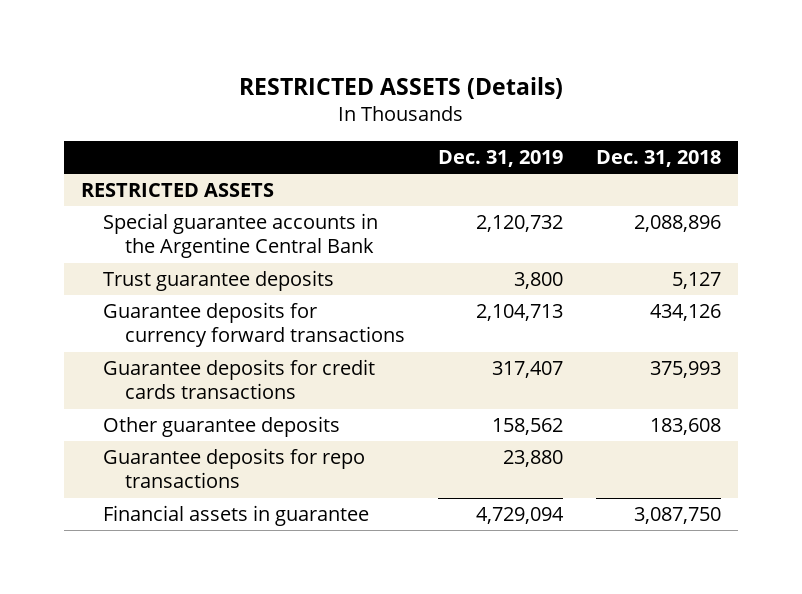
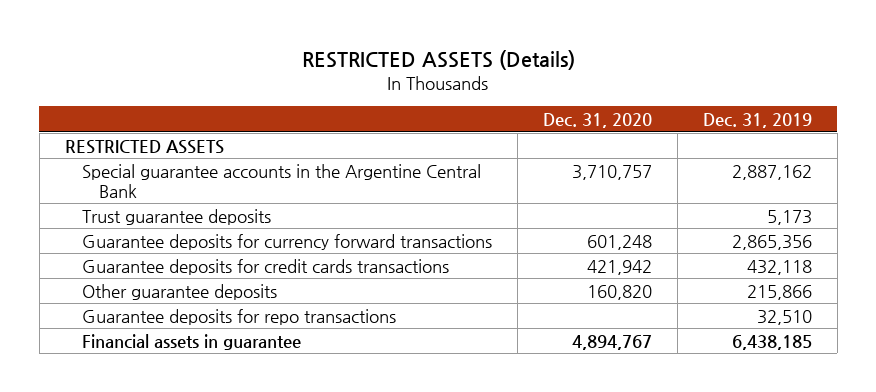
[596,150,722,168] Dec. 31, 2018 -> none
none -> [542,112,652,128] Dec. 31, 2020
[476,215,564,233] 2,120,732 -> [731,164,812,180] 2,887,162
[514,272,564,290] 3,800 -> [766,209,812,225] 5,173
[476,304,564,322] 2,104,713 -> [731,234,812,250] 2,865,356
[492,361,564,379] 317,407 -> [746,259,812,275] 432,118
[492,418,564,436] 158,562 -> [746,284,812,300] 215,866
[503,450,564,468] 23,880 -> [756,309,812,325] 32,510
[476,507,565,525] 4,729,094 -> [731,334,812,350] 6,438,185

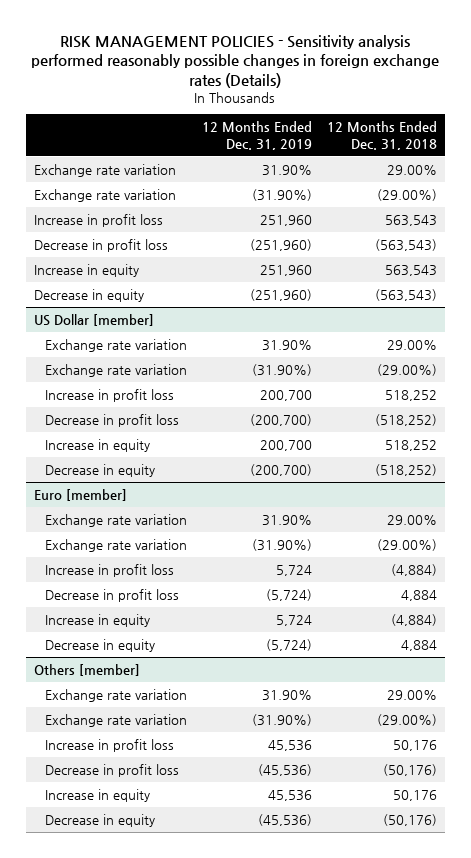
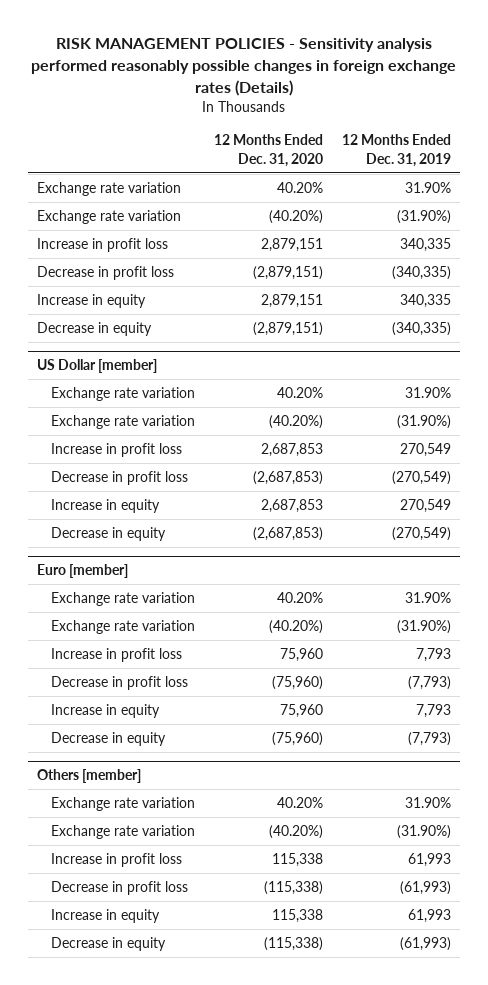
[327,121,438,150] 12 Months Ended Dec. 31, 2018 -> none
none -> [213,134,323,167] 12 Months Ended Dec. 31, 2020
[259,214,312,226] 251,960 -> [399,238,451,253] 340,335
[249,238,312,251] (251,960) -> [391,266,451,281] (340,335)
[259,264,312,276] 251,960 -> [399,294,451,309] 340,335
[249,288,312,301] (251,960) -> [391,322,451,337] (340,335)
[259,389,312,401] 200,700 -> [399,443,451,458] 270,549
[249,413,312,426] (200,700) -> [391,471,451,486] (270,549)
[259,439,312,451] 200,700 -> [399,499,451,514] 270,549
[249,463,312,476] (200,700) -> [391,527,451,542] (270,549)
[275,564,312,576] 5,724 -> [415,648,451,663] 7,793
[265,588,312,601] (5,724) -> [407,676,451,691] (7,793)
[275,614,312,626] 5,724 -> [415,704,451,719] 7,793
[265,638,312,651] (5,724) -> [407,732,451,747] (7,793)
[267,739,312,751] 45,536 -> [407,853,451,868] 61,993
[257,763,312,776] (45,536) -> [399,881,451,896] (61,993)
[267,789,312,801] 45,536 -> [407,909,451,924] 61,993
[257,813,312,826] (45,536) -> [399,937,451,952] (61,993)

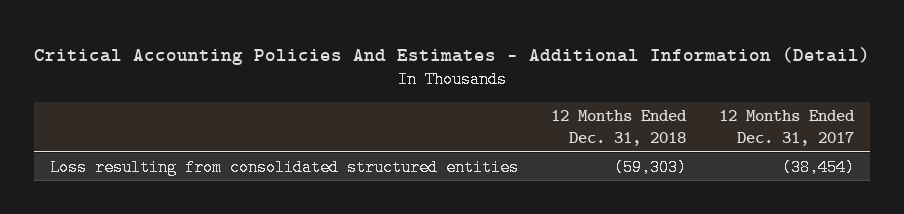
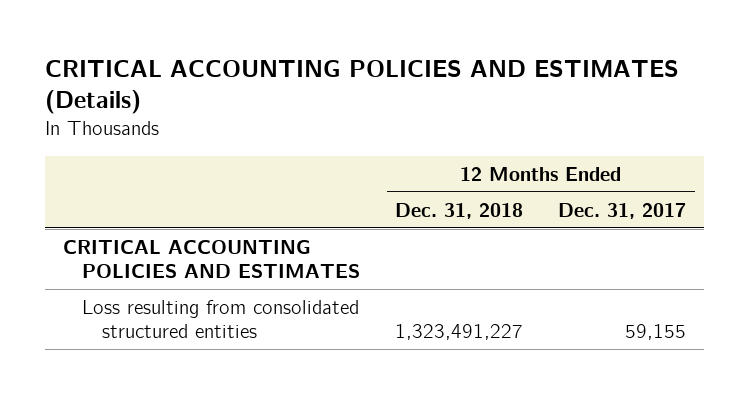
[33,46,870,65] Critical Accounting Policies And Estimates - Additional Information (Detail) -> [45,59,680,115] CRITICAL ACCOUNTING POLICIES AND ESTIMATES (Details)
none -> [62,240,361,279] CRITICAL ACCOUNTING POLICIES AND ESTIMATES
[613,158,687,176] (59,303) -> [395,324,524,341] 1,323,491,227
[781,158,855,176] (38,454) -> [625,324,687,341] 59,155

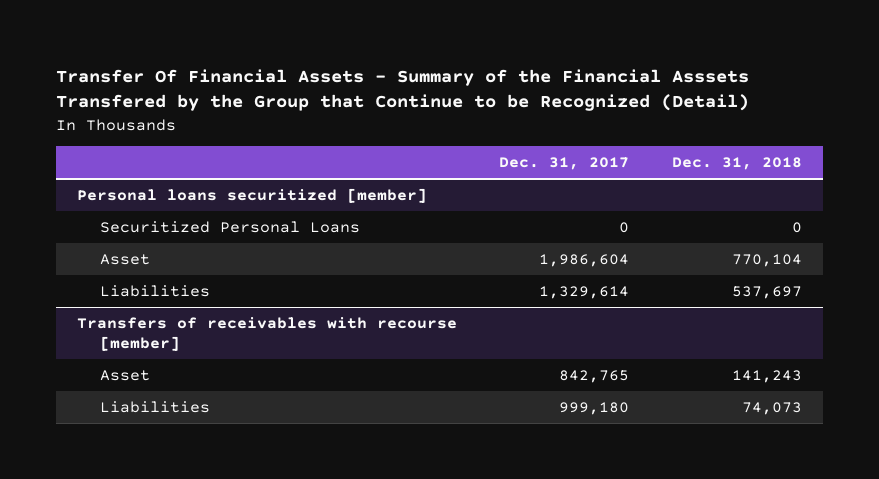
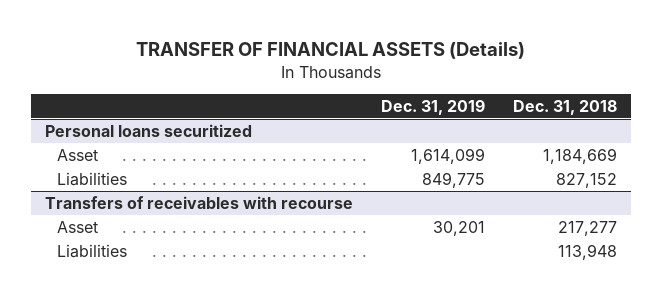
[56,68,750,112] Transfer Of Financial Assets - Summary of the Financial Asssets Transfered by the Group that Continue to be Recognized (Detail) -> [136,42,526,60] TRANSFER OF FINANCIAL ASSETS (Details)
[499,157,630,171] Dec. 31, 2017 -> none
none -> [381,98,486,115] Dec. 31, 2019
[99,220,360,233] Securitized Personal Loans -> none
[77,187,428,203] Personal loans securitized [member] -> [45,123,253,137] Personal loans securitized
[731,253,802,267] 770,104 -> [542,147,617,164] 1,184,669
[731,285,802,299] 537,697 -> [555,172,617,188] 827,152
[77,316,458,351] Transfers of receivables with recourse [member] -> [45,195,354,209] Transfers of receivables with recourse
[731,369,802,383] 141,243 -> [557,220,617,236] 217,277
[741,401,802,415] 74,073 -> [557,243,617,260] 113,948

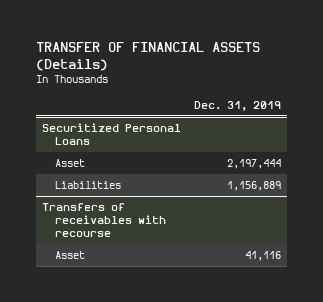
[512,99,617,115] Dec. 31, 2018 -> none
[45,123,253,137] Personal loans securitized -> [42,122,182,146] Securitized Personal Loans
[411,147,486,164] 1,614,099 -> [226,158,281,169] 2,197,444
[422,171,486,188] 849,775 -> [226,180,281,191] 1,156,889
[56,243,127,258] Liabilities -> none
[433,220,486,236] 30,201 -> [244,250,281,261] 41,116

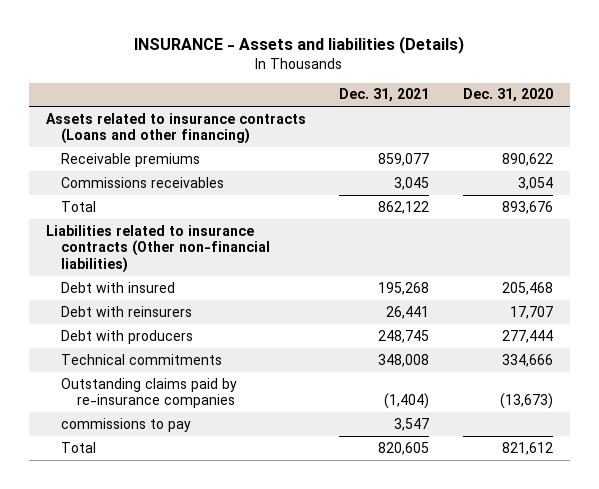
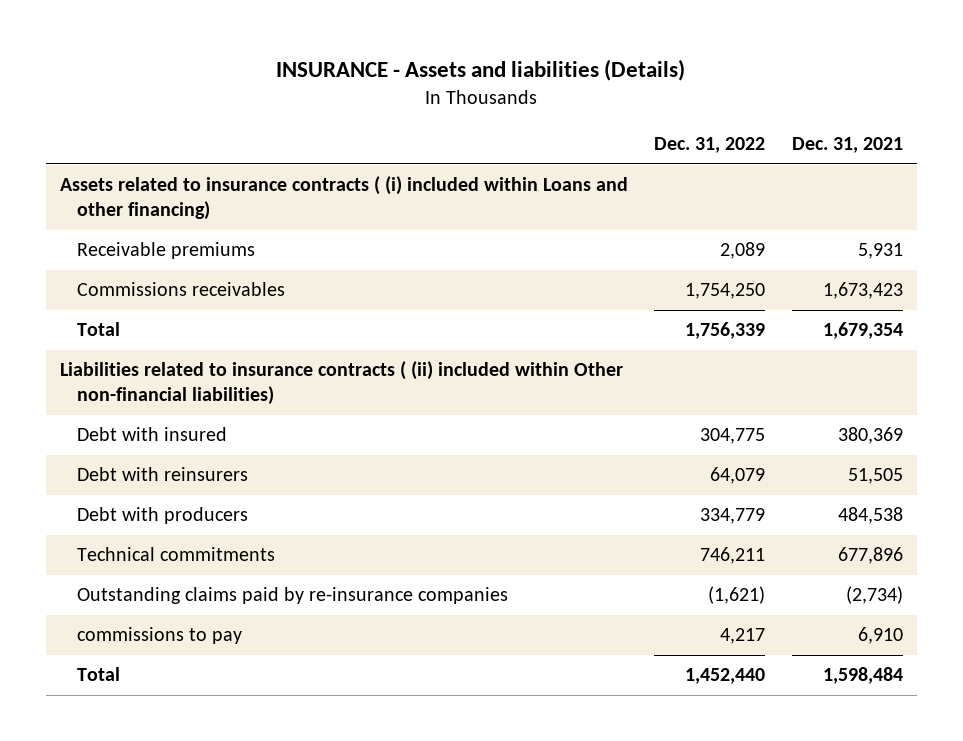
[463,88,554,103] Dec. 31, 2020 -> none
none -> [654,137,766,154] Dec. 31, 2022
[45,112,306,145] Assets related to insurance contracts (Loans and other financing) -> [59,176,628,221] Assets related to insurance contracts ( (i) included within Loans and other financing)
[378,152,430,166] 859,077 -> [858,243,904,260] 5,931
[394,176,430,190] 3,045 -> [823,282,904,300] 1,673,423
[378,200,430,214] 862,122 -> [823,322,904,340] 1,679,354
[45,224,271,274] Liabilities related to insurance contracts (Other non-financial liabilities) -> [59,361,623,406] Liabilities related to insurance contracts ( (ii) included within Other non-financial liabilities)
[378,281,430,295] 195,268 -> [838,427,904,445] 380,369
[386,305,430,319] 26,441 -> [848,468,904,485] 51,505
[378,329,430,343] 248,745 -> [838,507,904,525] 484,538
[378,353,430,367] 348,008 -> [838,547,904,565] 677,896
[384,393,430,410] (1,404) -> [846,586,904,605] (2,734)
[394,417,430,431] 3,547 -> [858,627,904,645] 6,910
[378,441,430,455] 820,605 -> [823,667,904,685] 1,598,484

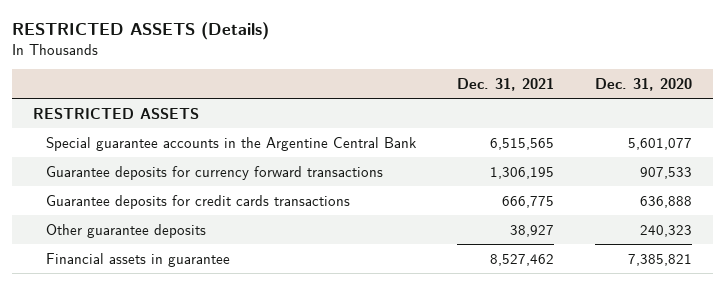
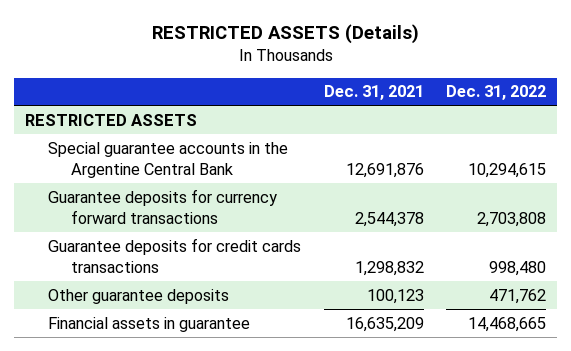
[595,77,693,91] Dec. 31, 2020 -> none
none -> [446,85,547,101] Dec. 31, 2022
[489,137,554,150] 6,515,565 -> [345,162,424,178] 12,691,876
[489,166,554,179] 1,306,195 -> [354,211,424,227] 2,544,378
[501,195,554,208] 666,775 -> [354,260,424,276] 1,298,832
[509,224,554,237] 38,927 -> [366,288,424,304] 100,123
[489,253,554,266] 8,527,462 -> [345,316,424,332] 16,635,209

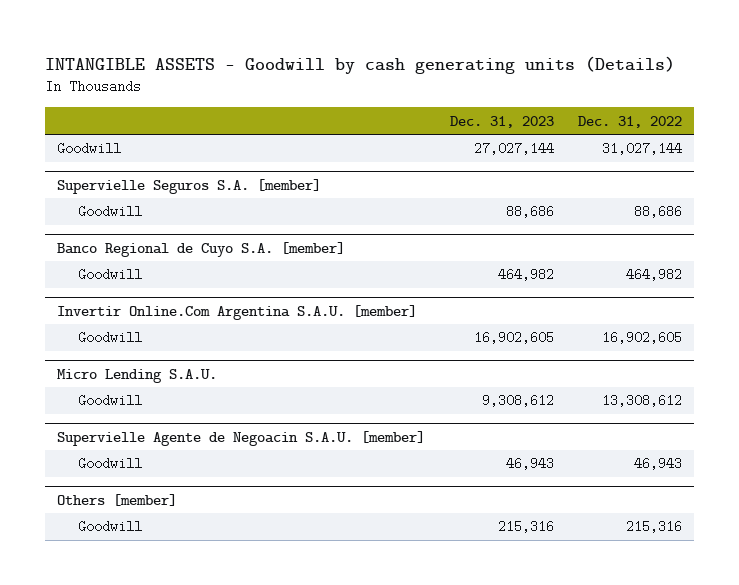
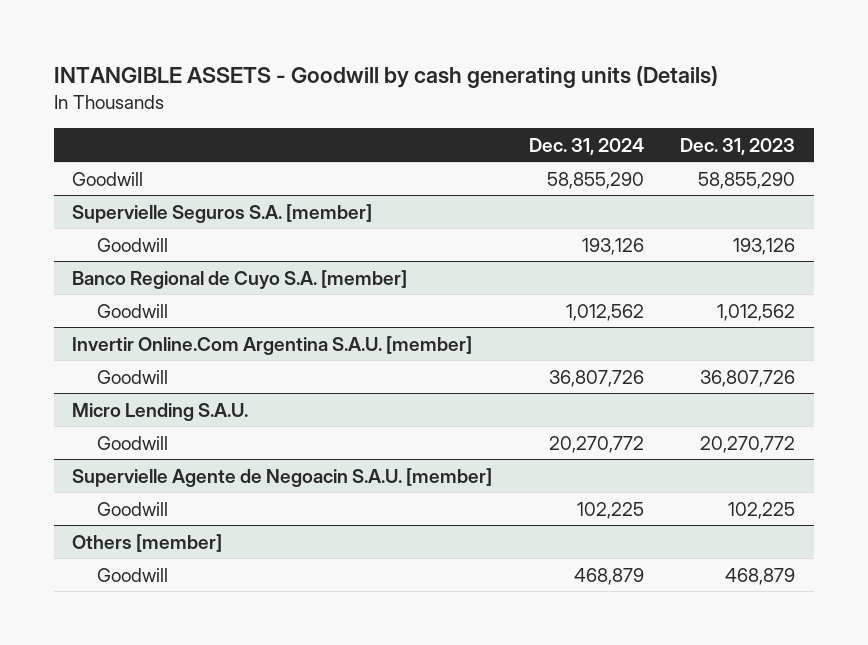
[578,115,683,128] Dec. 31, 2022 -> none
none -> [528,137,644,155] Dec. 31, 2024
[473,142,554,156] 27,027,144 -> [698,171,796,189] 58,855,290
[505,205,554,219] 88,686 -> [733,237,796,255] 193,126
[497,268,554,282] 464,982 -> [717,303,796,321] 1,012,562
[473,331,554,345] 16,902,605 -> [700,369,796,387] 36,807,726
[481,394,554,408] 9,308,612 -> [700,435,796,453] 20,270,772
[505,457,554,471] 46,943 -> [728,501,796,519] 102,225
[497,520,554,534] 215,316 -> [725,567,796,585] 468,879

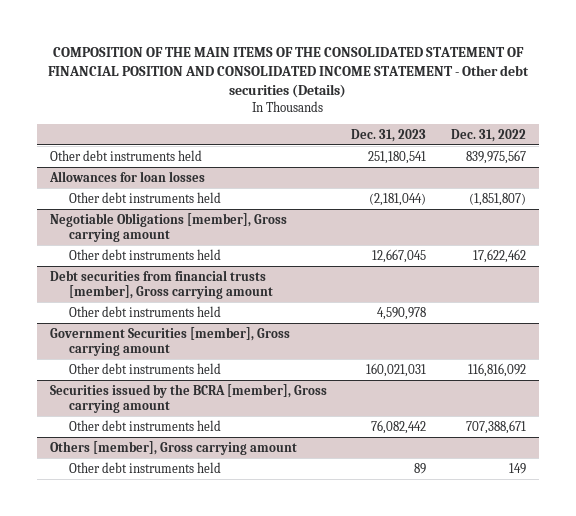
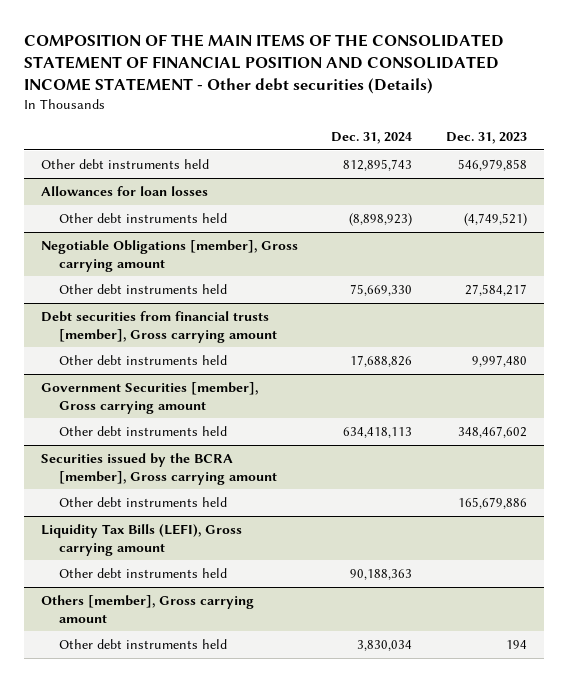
[451,128,527,142] Dec. 31, 2022 -> none
none -> [331,132,413,145] Dec. 31, 2024
[368,150,427,164] 251,180,541 -> [458,158,528,171] 546,979,858
[369,192,427,206] (2,181,044) -> [464,212,528,226] (4,749,521)
[372,248,427,263] 12,667,045 -> [465,283,528,296] 27,584,217
[377,306,427,320] 4,590,978 -> [472,354,528,367] 9,997,480
[366,362,427,377] 160,021,031 -> [458,425,528,438] 348,467,602
[371,419,427,434] 76,082,442 -> [458,496,528,509] 165,679,886
none -> [40,523,242,556] Liquidity Tax Bills (LEFI), Gross carrying amount
none -> [59,567,228,578] Other debt instruments held
[414,462,427,474] 89 -> [506,639,528,649] 194

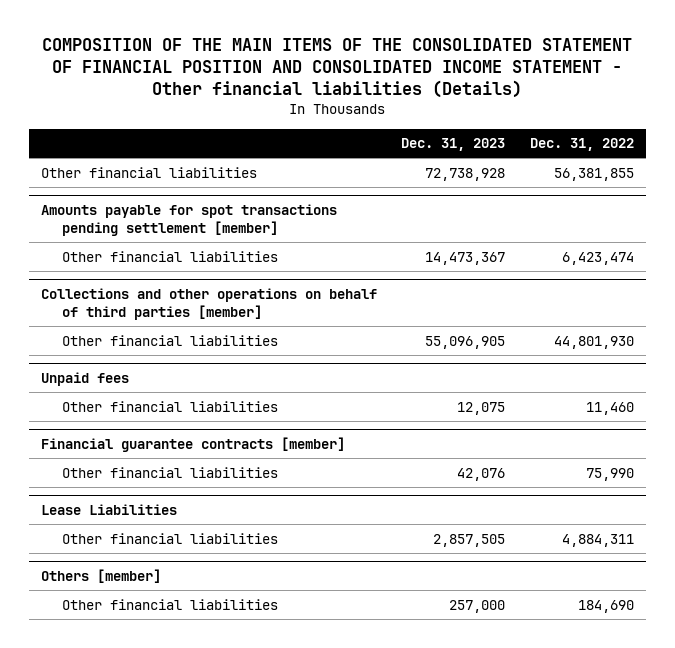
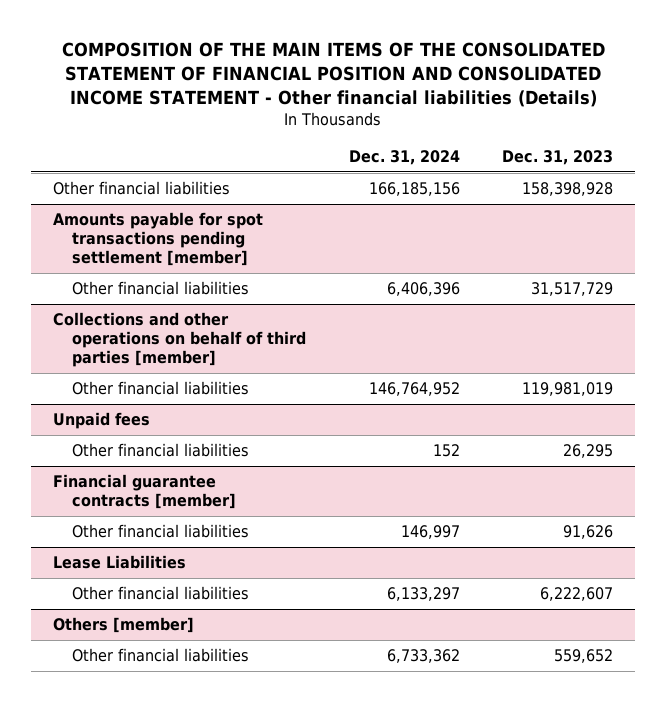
[529,138,634,152] Dec. 31, 2022 -> none
none -> [348,149,460,165] Dec. 31, 2024
[425,167,506,181] 72,738,928 -> [522,182,614,197] 158,398,928
[425,251,506,265] 14,473,367 -> [531,282,614,297] 31,517,729
[425,335,506,349] 55,096,905 -> [522,382,614,397] 119,981,019
[457,401,506,415] 12,075 -> [563,444,614,459] 26,295
[457,467,506,481] 42,076 -> [563,525,614,540] 91,626
[433,533,506,547] 2,857,505 -> [540,587,614,602] 6,222,607
[449,599,506,613] 257,000 -> [554,649,614,664] 559,652

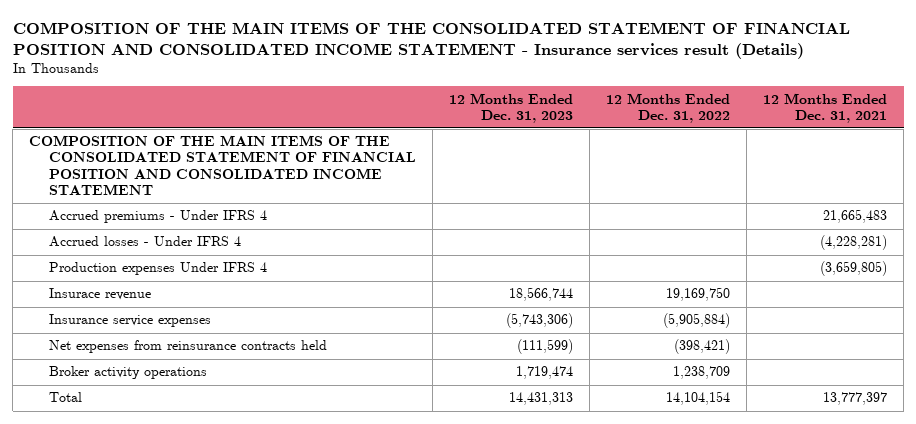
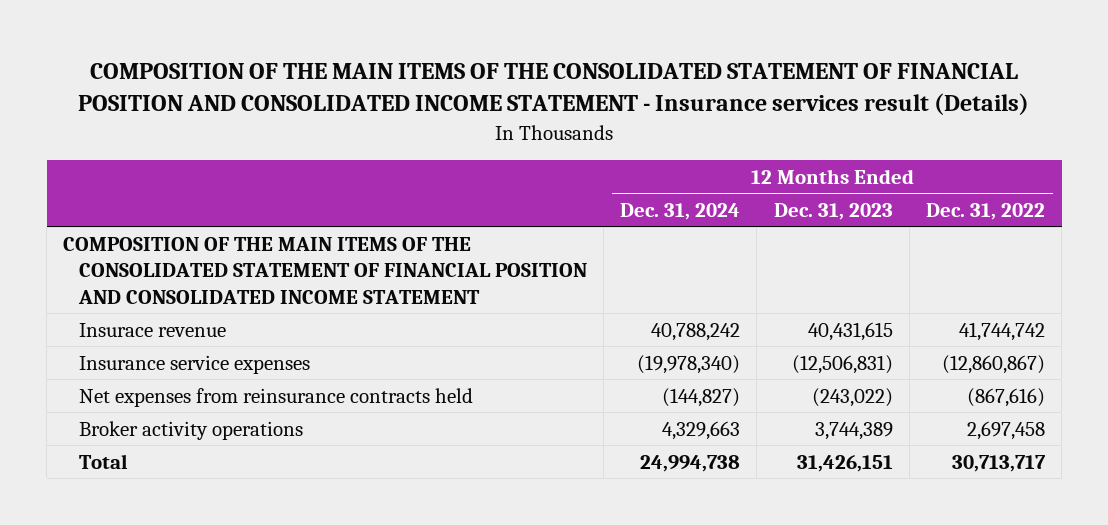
[763,92,888,123] 12 Months Ended Dec. 31, 2021 -> none
none -> [620,202,741,220] Dec. 31, 2024
[48,210,267,224] Accrued premiums - Under IFRS 4 -> none
[48,236,241,248] Accrued losses - Under IFRS 4 -> none
[48,262,267,276] Production expenses Under IFRS 4 -> none
[509,287,574,302] 18,566,744 -> [807,321,893,341] 40,431,615
[666,287,731,302] 19,169,750 -> [958,321,1045,341] 41,744,742
[506,313,574,329] (5,743,306) -> [791,354,893,374] (12,506,831)
[663,313,731,329] (5,905,884) -> [941,354,1045,374] (12,860,867)
[517,339,574,355] (111,599) -> [811,387,893,407] (243,022)
[674,339,731,355] (398,421) -> [966,387,1045,407] (867,616)
[516,366,574,380] 1,719,474 -> [814,421,893,440] 3,744,389
[673,366,731,380] 1,238,709 -> [966,420,1045,440] 2,697,458
[509,392,574,406] 14,431,313 -> [796,454,893,472] 31,426,151
[666,391,731,406] 14,104,154 -> [951,454,1046,472] 30,713,717

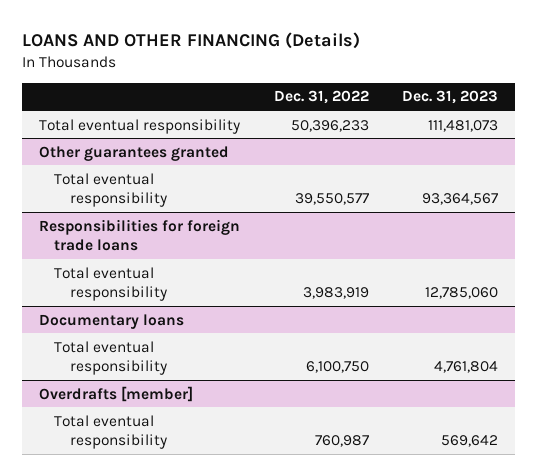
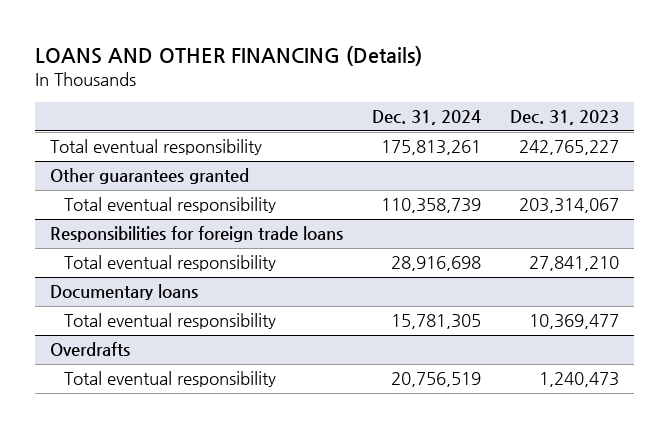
[273,90,369,105] Dec. 31, 2022 -> none
none -> [372,110,482,126] Dec. 31, 2024
[428,119,499,132] 111,481,073 -> [519,140,620,156] 242,765,227
[422,192,499,205] 93,364,567 -> [519,198,620,214] 203,314,067
[425,286,499,299] 12,785,060 -> [529,256,620,272] 27,841,210
[434,360,499,373] 4,761,804 -> [529,314,620,330] 10,369,477
[38,385,193,402] Overdrafts [member] -> [49,342,130,357] Overdrafts
[441,434,499,447] 569,642 -> [539,372,620,388] 1,240,473

